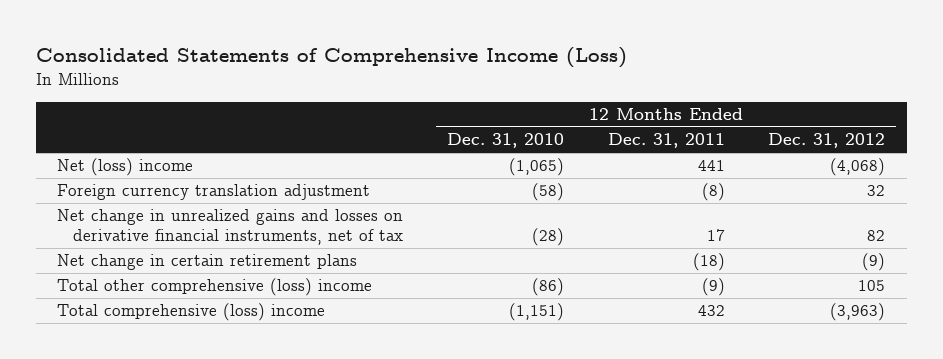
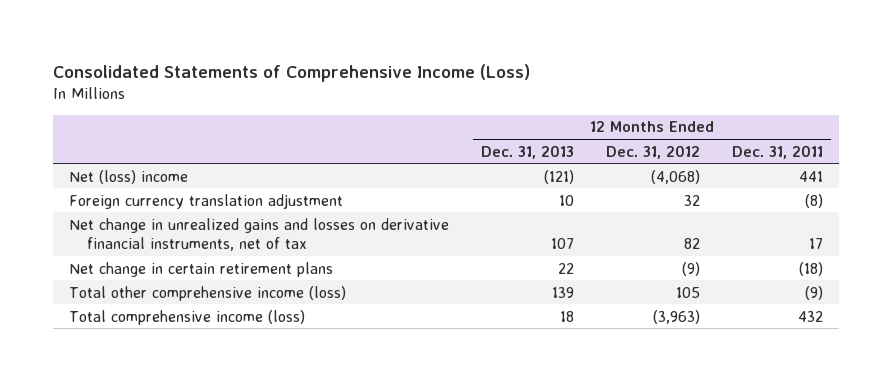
[447,133,565,149] Dec. 31, 2010 -> none
none -> [481,144,575,159] Dec. 31, 2013
[57,278,373,297] Total other comprehensive (loss) income -> [69,285,347,301] Total other comprehensive income (loss)
[57,303,326,322] Total comprehensive (loss) income -> [69,309,306,325] Total comprehensive income (loss)

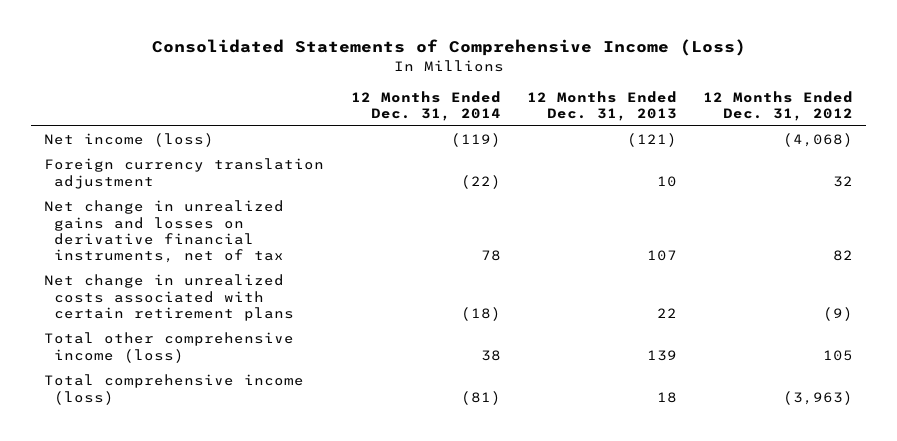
[732,144,824,159] Dec. 31, 2011 -> none
none -> [350,90,501,122] 12 Months Ended Dec. 31, 2014
[69,169,189,184] Net (loss) income -> [44,133,215,148] Net income (loss)
[69,261,334,277] Net change in certain retirement plans -> [44,274,295,322] Net change in unrealized costs associated with certain retirement plans

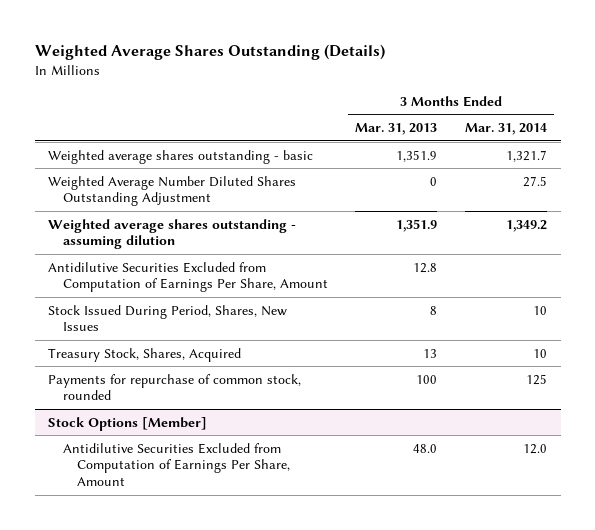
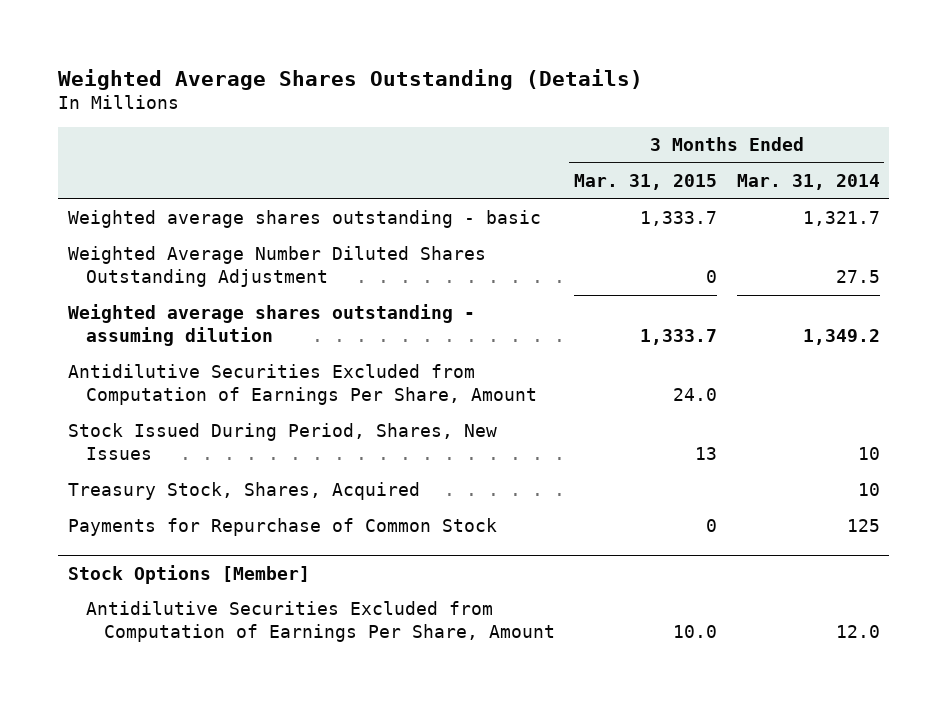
[355,123,438,136] Mar. 31, 2013 -> none
none -> [574,174,718,191] Mar. 31, 2015
[48,373,302,401] Payments for repurchase of common stock, rounded -> [67,518,497,537] Payments for Repurchase of Common Stock

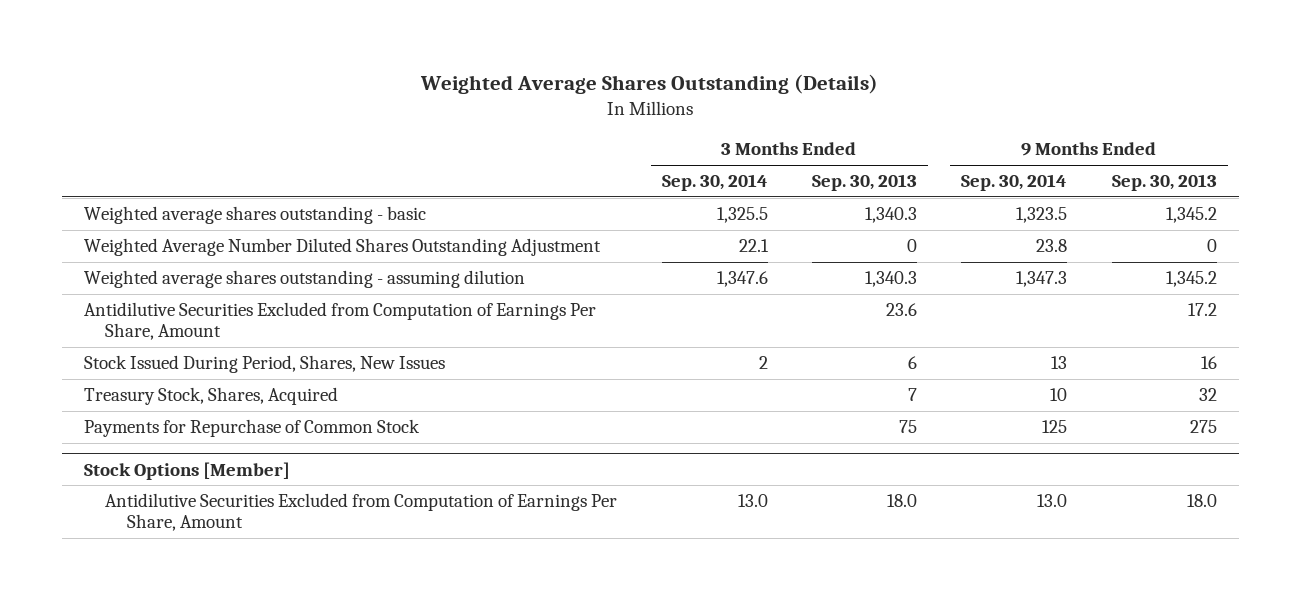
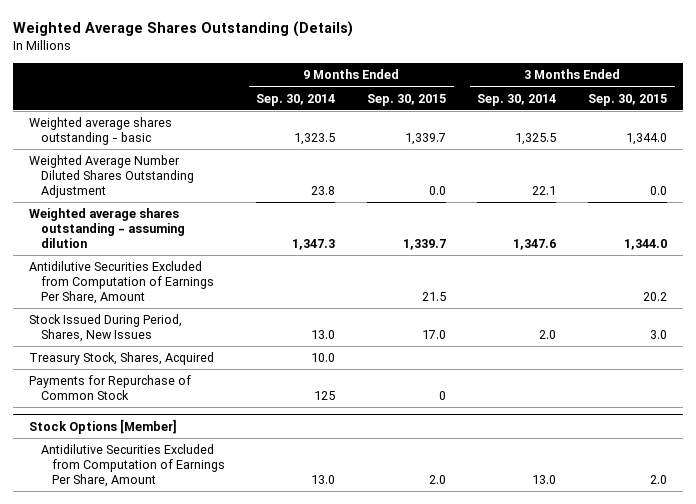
[812,174,918,192] Sep. 30, 2013 -> none
[1111,174,1217,192] Sep. 30, 2013 -> none
none -> [366,93,446,106] Sep. 30, 2015
none -> [587,93,667,106] Sep. 30, 2015
[758,356,768,370] 2 -> [539,329,557,339] 2.0
[1051,356,1068,370] 13 -> [311,329,336,339] 13.0
[1050,388,1068,402] 10 -> [311,353,336,363] 10.0

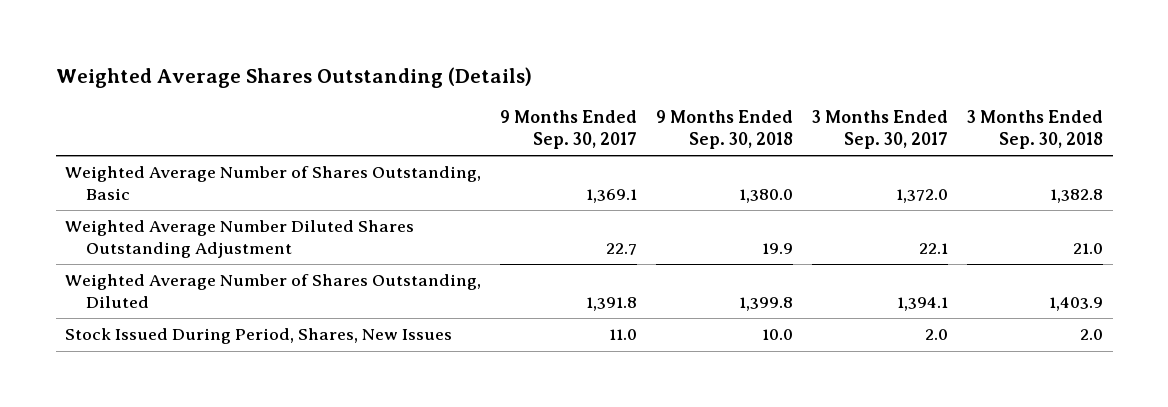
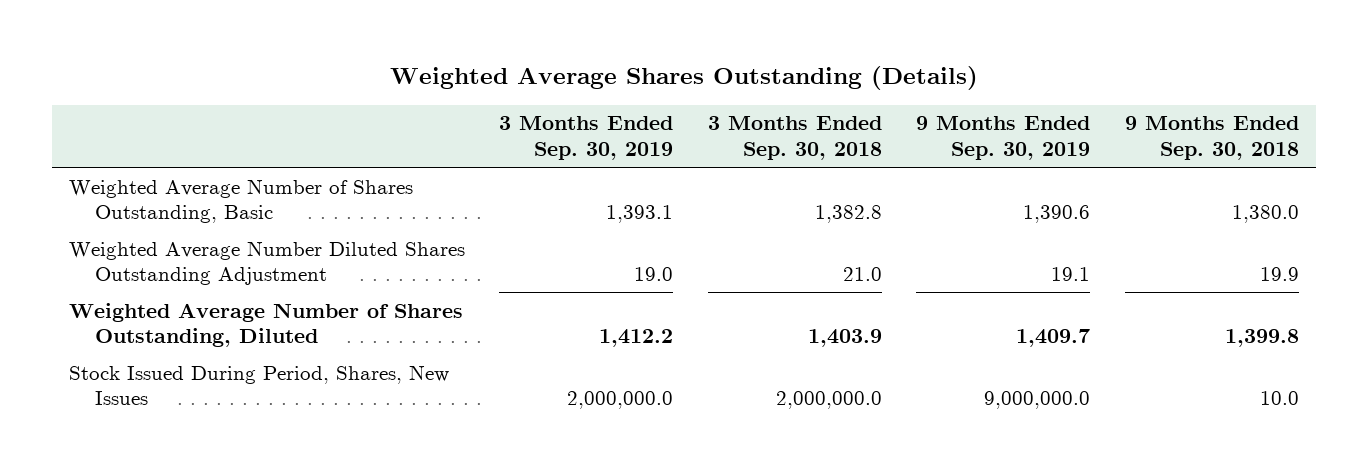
[500,110,638,149] 9 Months Ended Sep. 30, 2017 -> none
[812,110,949,149] 3 Months Ended Sep. 30, 2017 -> none
none -> [499,116,674,161] 3 Months Ended Sep. 30, 2019
none -> [916,116,1091,161] 9 Months Ended Sep. 30, 2019
[1080,329,1104,341] 2.0 -> [775,391,882,410] 2,000,000.0

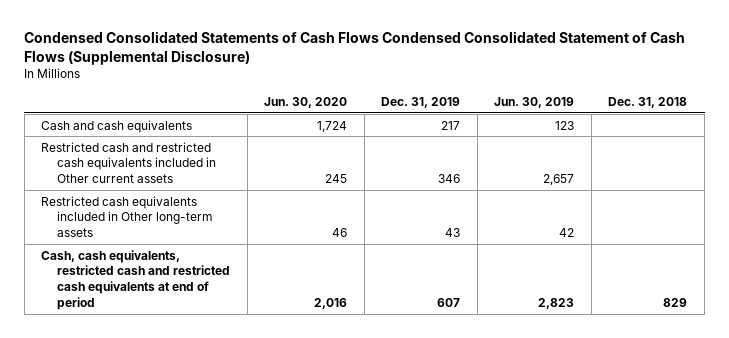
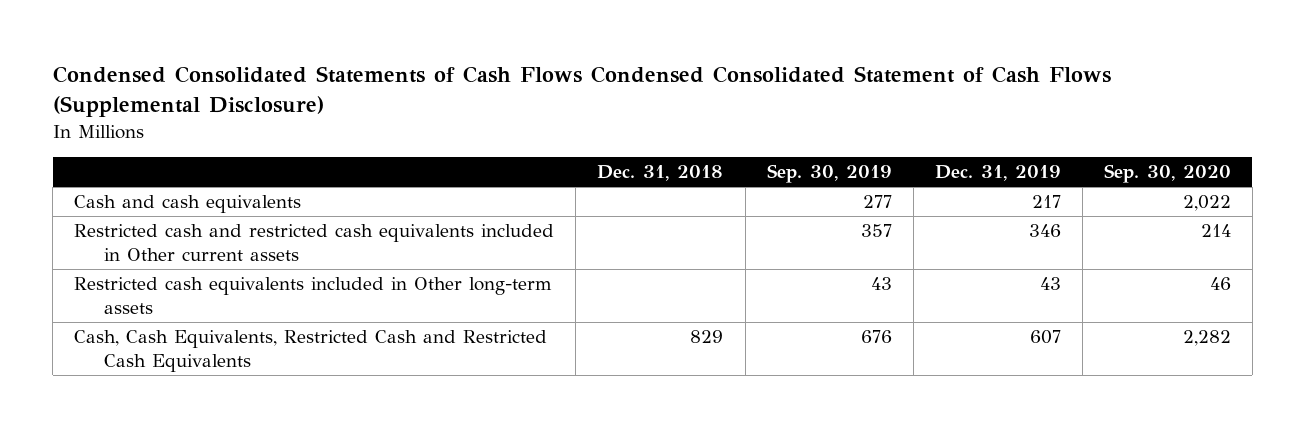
[264,97,348,109] Jun. 30, 2020 -> none
[494,97,575,109] Jun. 30, 2019 -> none
none -> [766,164,892,184] Sep. 30, 2019
none -> [1103,164,1231,184] Sep. 30, 2020
[41,249,231,310] Cash, cash equivalents, restricted cash and restricted cash equivalents at end of period -> [74,330,548,373] Cash, Cash Equivalents, Restricted Cash and Restricted Cash Equivalents

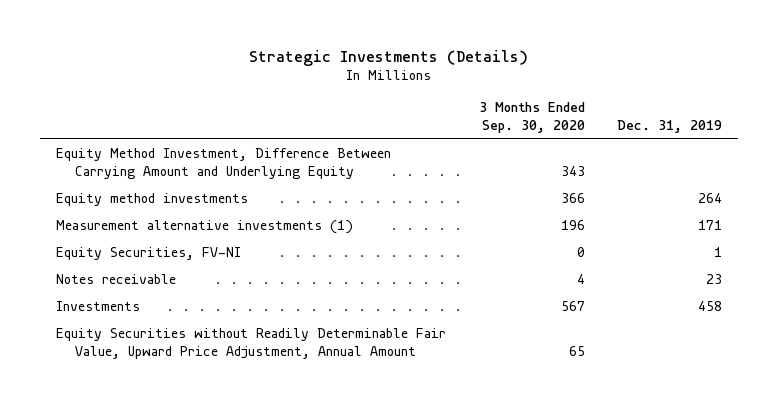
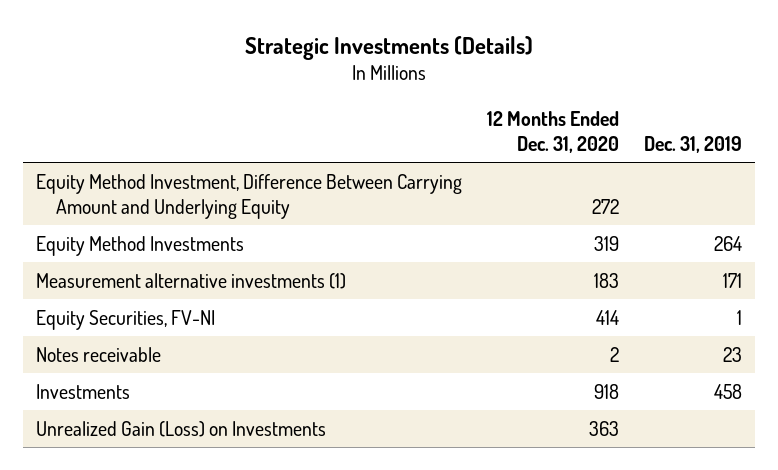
[478,102,585,134] 3 Months Ended Sep. 30, 2020 -> none
none -> [486,110,619,153] 12 Months Ended Dec. 31, 2020
[56,193,249,207] Equity method investments -> [35,235,244,256] Equity Method Investments
[56,328,447,360] Equity Securities without Readily Determinable Fair Value, Upward Price Adjustment, Annual Amount -> none
none -> [35,420,326,437] Unrealized Gain (Loss) on Investments

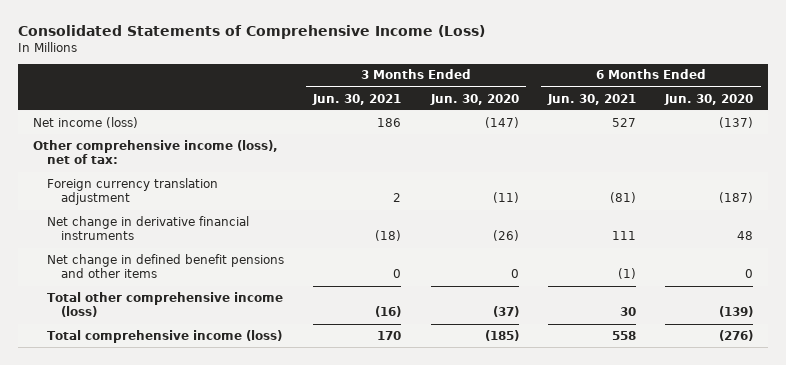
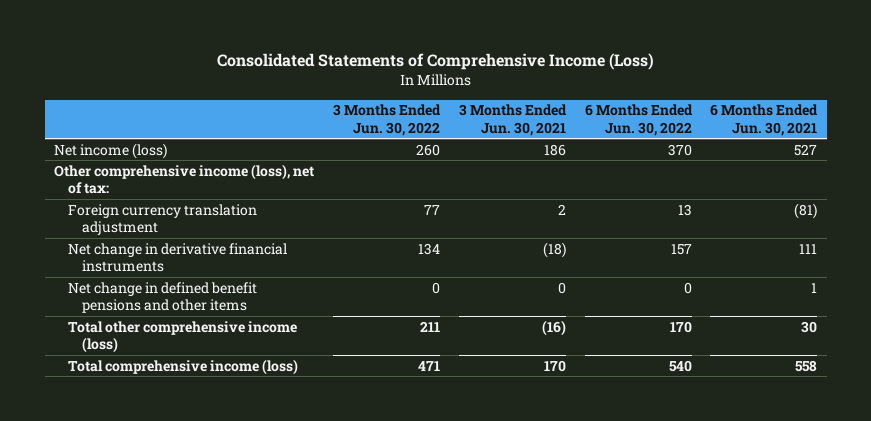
[429,93,519,105] Jun. 30, 2020 -> none
[664,93,754,105] Jun. 30, 2020 -> none
none -> [332,104,441,136] 3 Months Ended Jun. 30, 2022
none -> [584,104,693,136] 6 Months Ended Jun. 30, 2022
[618,268,637,280] (1) -> [811,282,818,293] 1

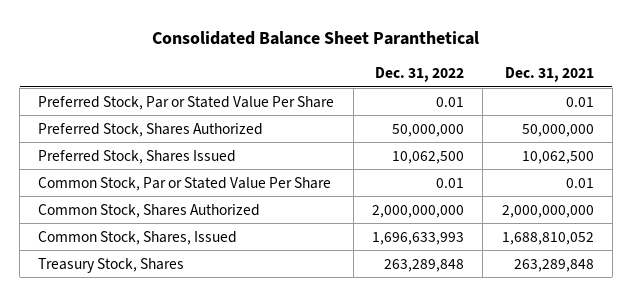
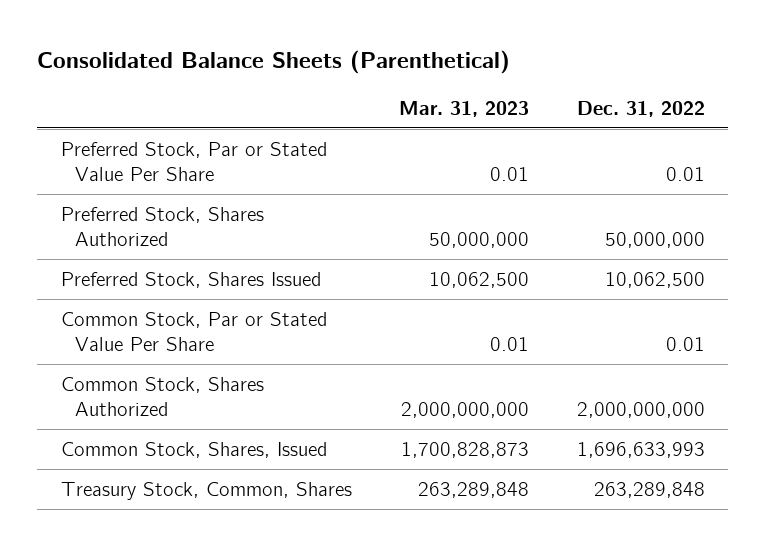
[151,31,479,46] Consolidated Balance Sheet Paranthetical -> [37,50,511,75] Consolidated Balance Sheets (Parenthetical)
[504,67,594,83] Dec. 31, 2021 -> none
none -> [399,100,530,117] Mar. 31, 2023
[38,257,185,273] Treasury Stock, Shares -> [60,481,352,500] Treasury Stock, Common, Shares

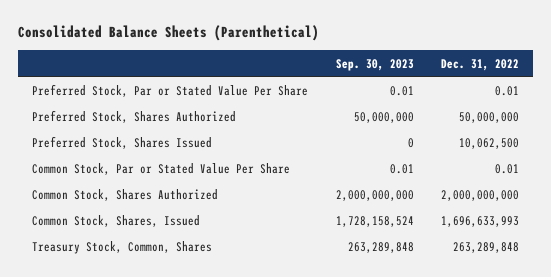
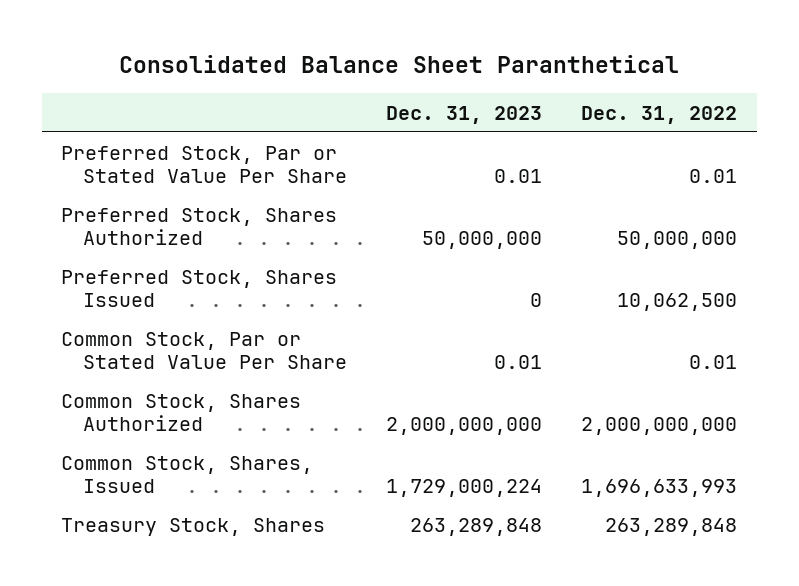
[17,25,319,42] Consolidated Balance Sheets (Parenthetical) -> [119,54,680,73] Consolidated Balance Sheet Paranthetical
[335,58,414,71] Sep. 30, 2023 -> none
none -> [386,105,543,124] Dec. 31, 2023
[31,240,212,254] Treasury Stock, Common, Shares -> [61,517,326,536] Treasury Stock, Shares

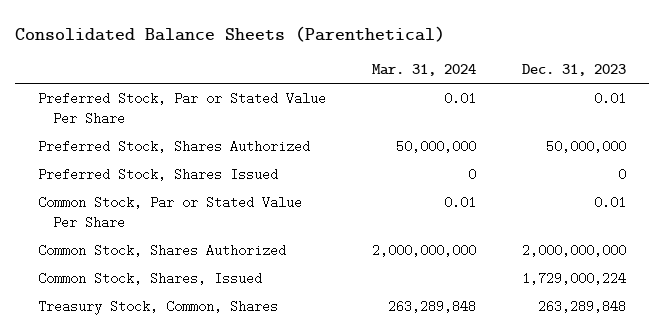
[119,54,680,73] Consolidated Balance Sheet Paranthetical -> [15,25,446,42] Consolidated Balance Sheets (Parenthetical)
[581,105,738,124] Dec. 31, 2022 -> none
none -> [372,64,477,77] Mar. 31, 2024
[61,517,326,536] Treasury Stock, Shares -> [38,299,279,315] Treasury Stock, Common, Shares

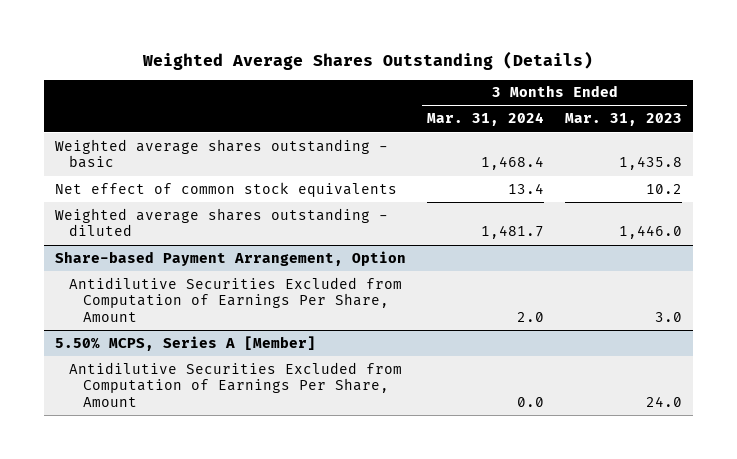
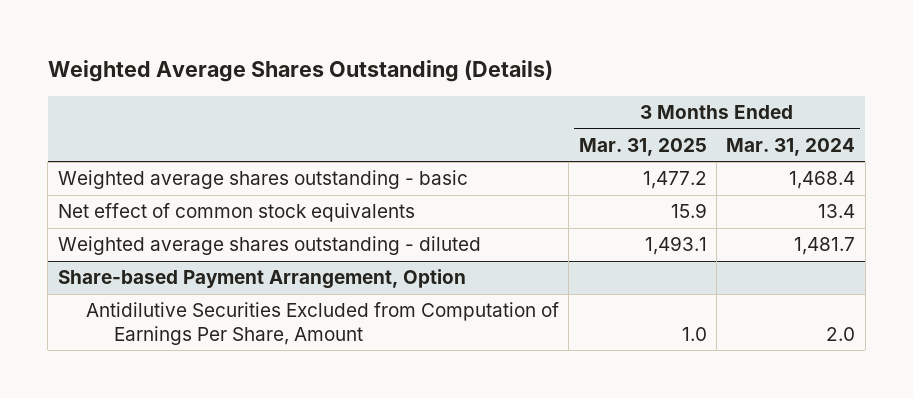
[565,113,683,127] Mar. 31, 2023 -> none
none -> [578,137,707,156] Mar. 31, 2025
[54,335,316,351] 5.50% MCPS, Series A [Member] -> none
[68,361,402,407] Antidilutive Securities Excluded from Computation of Earnings Per Share, Amount -> none

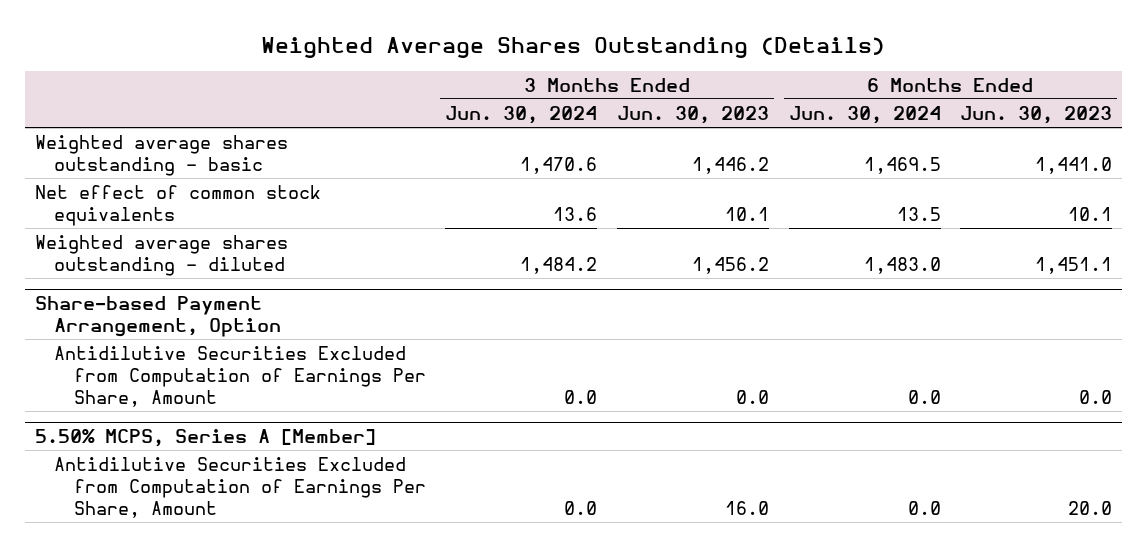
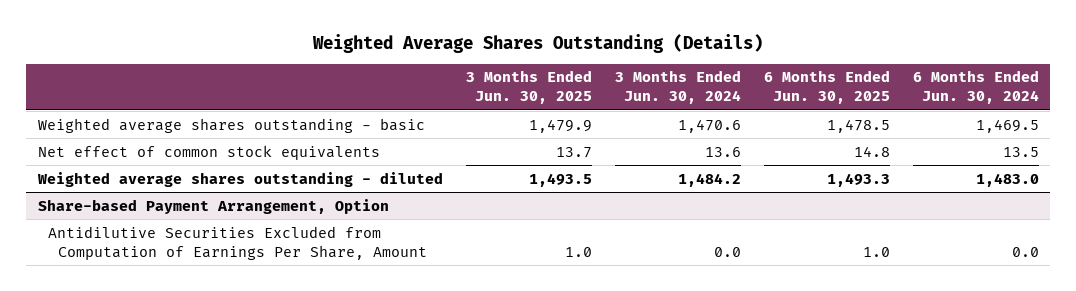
[616,105,769,124] Jun. 30, 2023 -> none
[960,105,1113,124] Jun. 30, 2023 -> none
none -> [465,70,592,105] 3 Months Ended Jun. 30, 2025
none -> [763,70,890,105] 6 Months Ended Jun. 30, 2025
[34,428,376,447] 5.50% MCPS, Series A [Member] -> none
[54,456,426,519] Antidilutive Securities Excluded from Computation of Earnings Per Share, Amount -> none

